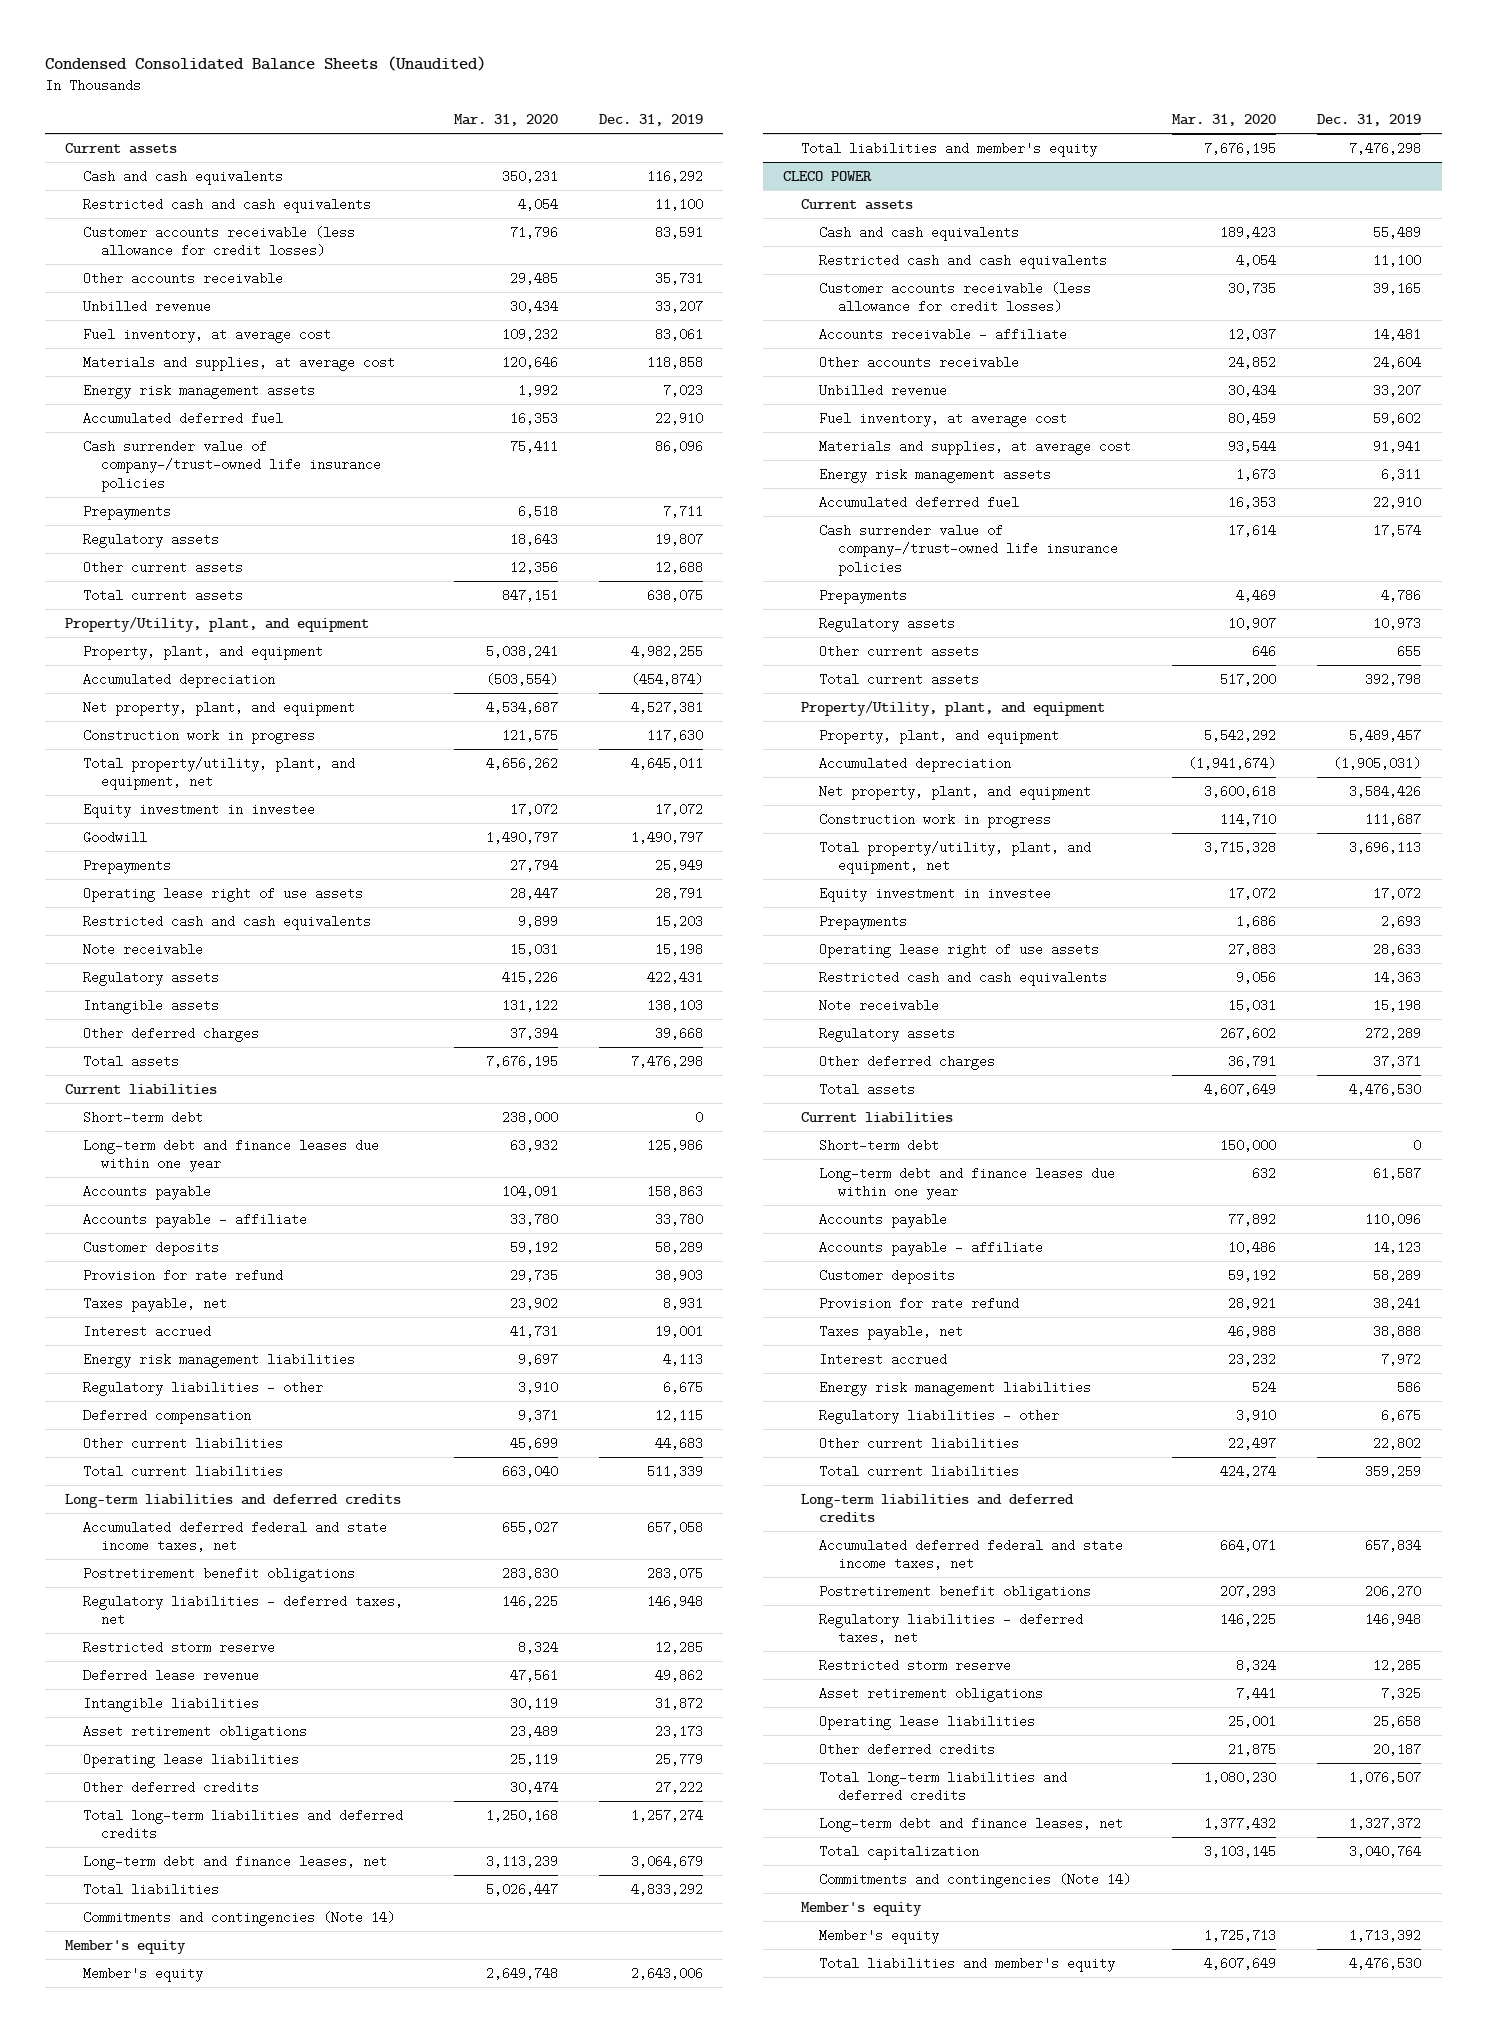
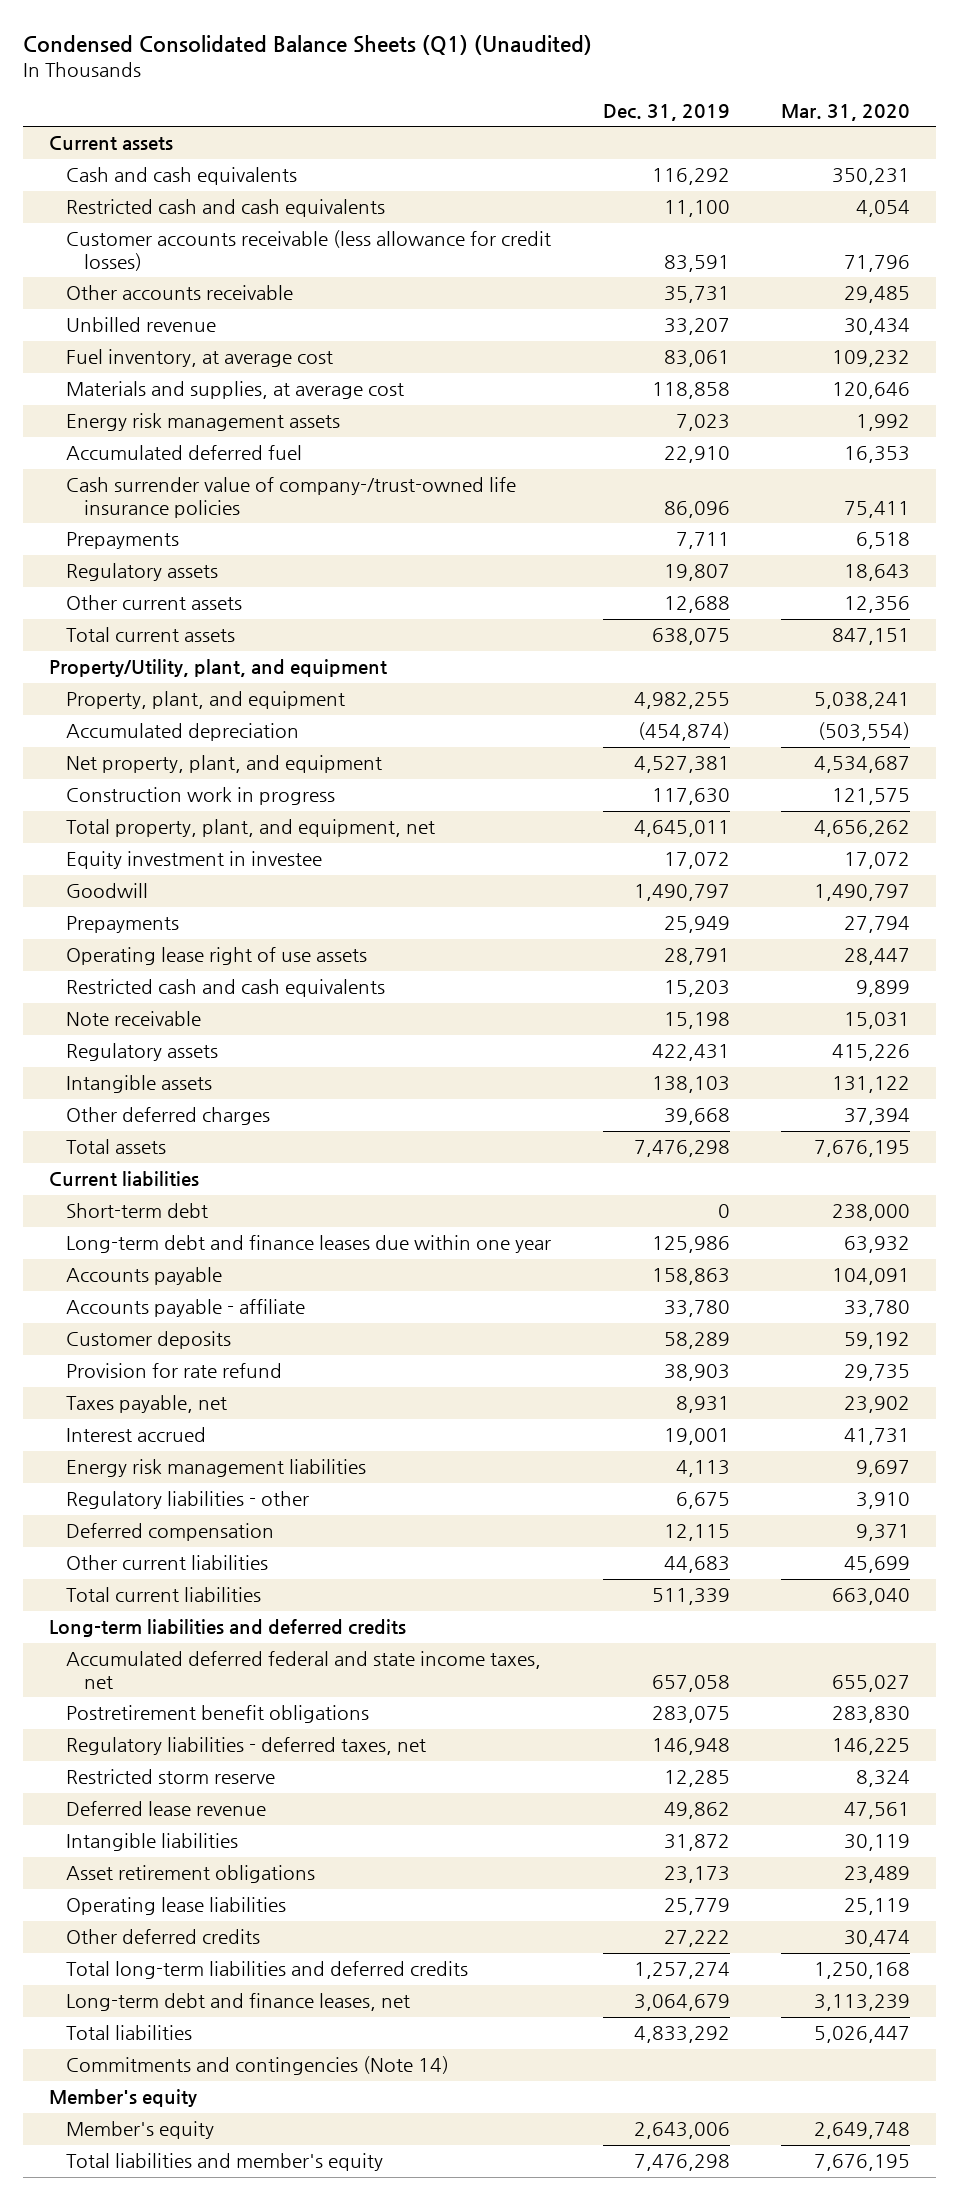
[44,55,486,71] Condensed Consolidated Balance Sheets (Unaudited) -> [22,35,592,56] Condensed Consolidated Balance Sheets (Q1) (Unaudited)
[83,756,356,791] Total property/utility, plant, and equipment, net -> [66,819,436,838] Total property, plant, and equipment, net
[783,170,873,181] CLECO POWER -> none
[801,198,914,210] Current assets -> none
[819,225,1020,241] Cash and cash equivalents -> none
[819,253,1108,269] Restricted cash and cash equivalents -> none
[819,281,1092,314] Customer accounts receivable (less allowance for credit losses) -> none
[819,327,1068,341] Accounts receivable - affiliate -> none
[819,355,1020,369] Other accounts receivable -> none
[819,383,948,397] Unbilled revenue -> none
[819,411,1068,427] Fuel inventory, at average cost -> none
[819,439,1132,455] Materials and supplies, at average cost -> none
[819,467,1052,483] Energy risk management assets -> none
[819,495,1020,509] Accumulated deferred fuel -> none
[819,523,1118,577] Cash surrender value of company-/trust-owned life insurance policies -> none
[819,588,908,604] Prepayments -> none
[819,616,956,632] Regulatory assets -> none
[819,644,980,658] Other current assets -> none
[819,672,980,686] Total current assets -> none
[801,699,1106,716] Property/Utility, plant, and equipment -> none
[819,728,1060,744] Property, plant, and equipment -> none
[819,756,1012,772] Accumulated depreciation -> none
[819,784,1092,800] Net property, plant, and equipment -> none
[819,812,1052,828] Construction work in progress -> none
[819,840,1092,875] Total property/utility, plant, and equipment, net -> none
[819,886,1052,902] Equity investment in investee -> none
[819,914,908,930] Prepayments -> none
[819,942,1100,958] Operating lease right of use assets -> none
[819,970,1108,986] Restricted cash and cash equivalents -> none
[819,998,940,1012] Note receivable -> none
[819,1026,956,1042] Regulatory assets -> none
[819,1054,996,1070] Other deferred charges -> none
[819,1082,916,1096] Total assets -> none
[801,1111,954,1123] Current liabilities -> none
[819,1138,940,1152] Short-term debt -> none
[819,1166,1116,1201] Long-term debt and finance leases due within one year -> none
[819,1212,948,1228] Accounts payable -> none
[819,1240,1044,1256] Accounts payable - affiliate -> none
[819,1268,956,1284] Customer deposits -> none
[819,1296,1020,1310] Provision for rate refund -> none
[819,1324,964,1340] Taxes payable, net -> none
[819,1352,948,1366] Interest accrued -> none
[819,1380,1092,1396] Energy risk management liabilities -> none
[819,1408,1060,1424] Regulatory liabilities - other -> none
[819,1436,1020,1450] Other current liabilities -> none
[819,1464,1020,1478] Total current liabilities -> none
[801,1493,1075,1523] Long-term liabilities and deferred credits -> none
[819,1538,1124,1571] Accumulated deferred federal and state income taxes, net -> none
[819,1584,1092,1600] Postretirement benefit obligations -> none
[819,1612,1084,1645] Regulatory liabilities - deferred taxes, net -> none
[819,1658,1012,1672] Restricted storm reserve -> none
[819,1686,1044,1702] Asset retirement obligations -> none
[819,1714,1036,1730] Operating lease liabilities -> none
[819,1742,996,1756] Other deferred credits -> none
[819,1770,1068,1803] Total long-term liabilities and deferred credits -> none
[819,1816,1124,1832] Long-term debt and finance leases, net -> none
[819,1844,980,1860] Total capitalization -> none
[819,1872,1132,1888] Commitments and contingencies (Note 14) -> none
[801,1901,923,1916] Member's equity -> none
[819,1928,940,1944] Member's equity -> none
[819,1956,1116,1972] Total liabilities and member's equity -> none

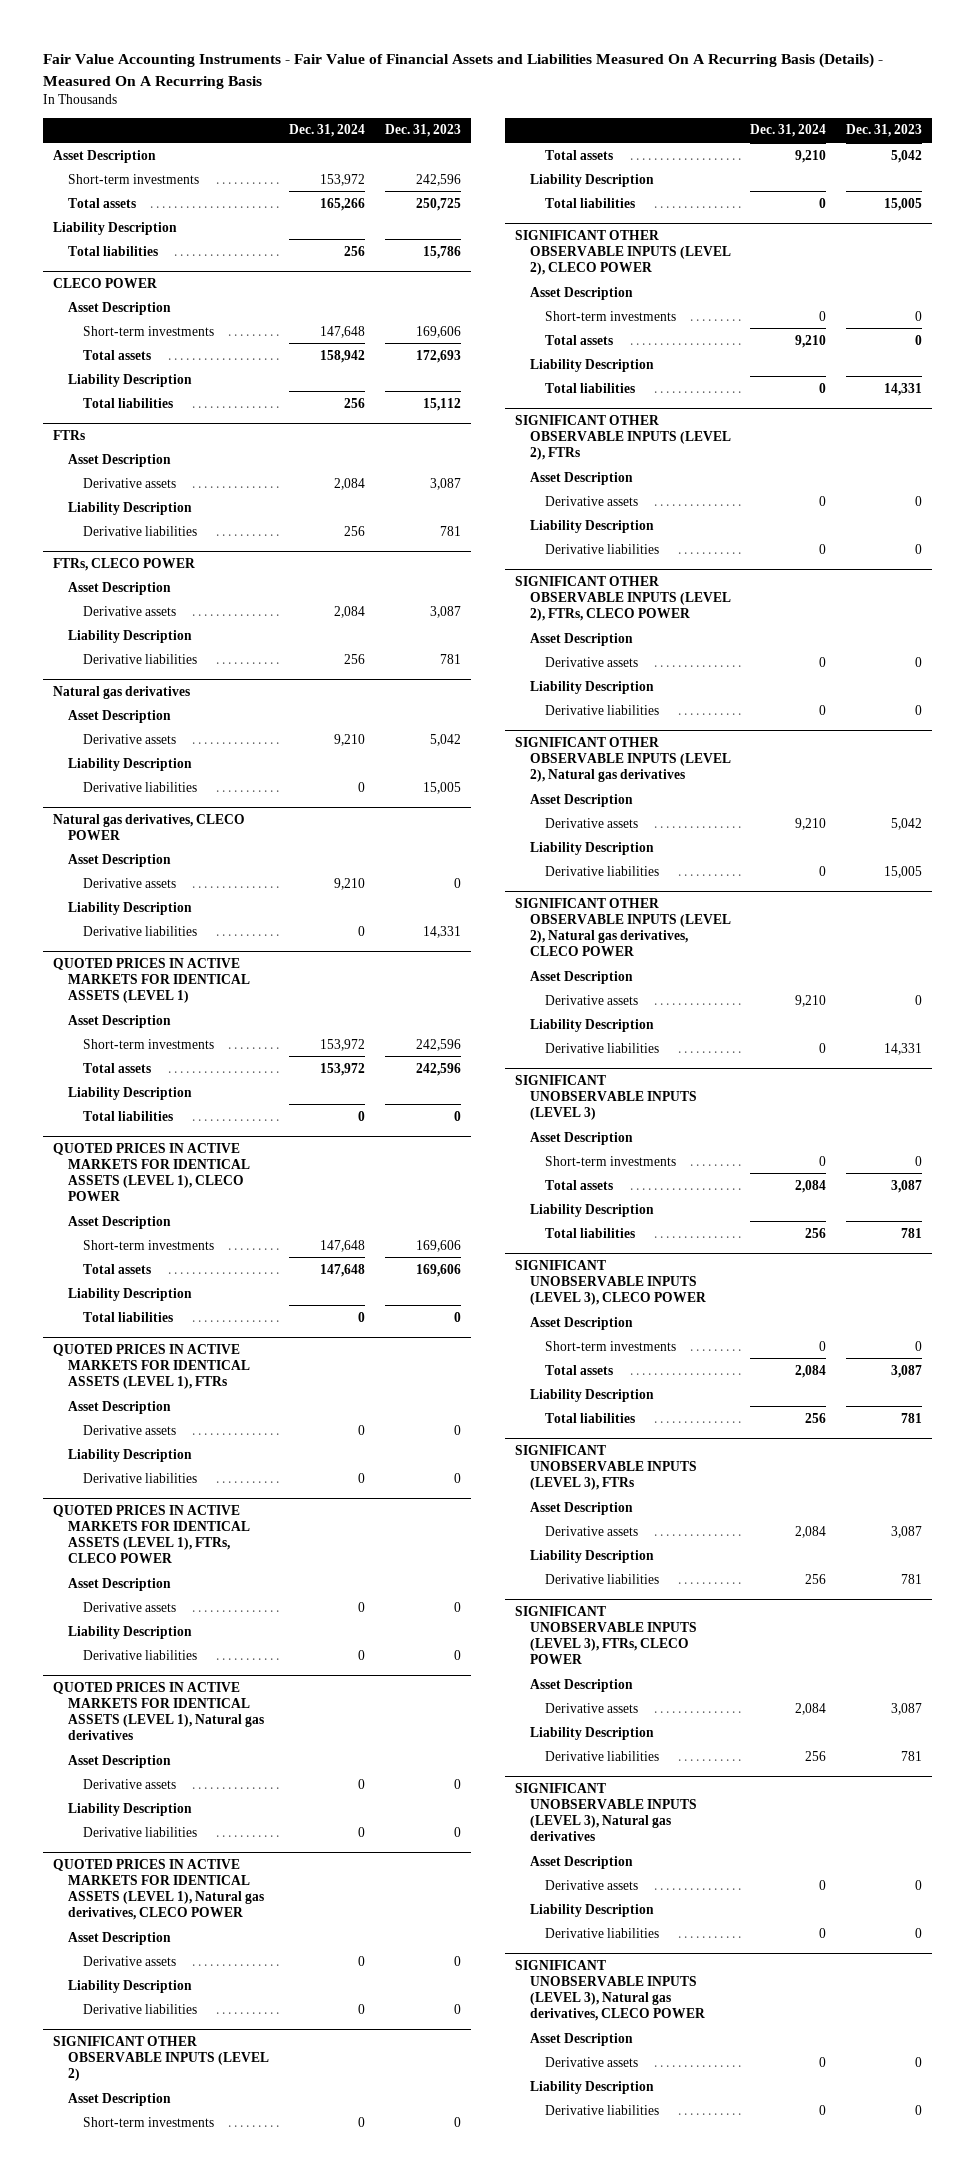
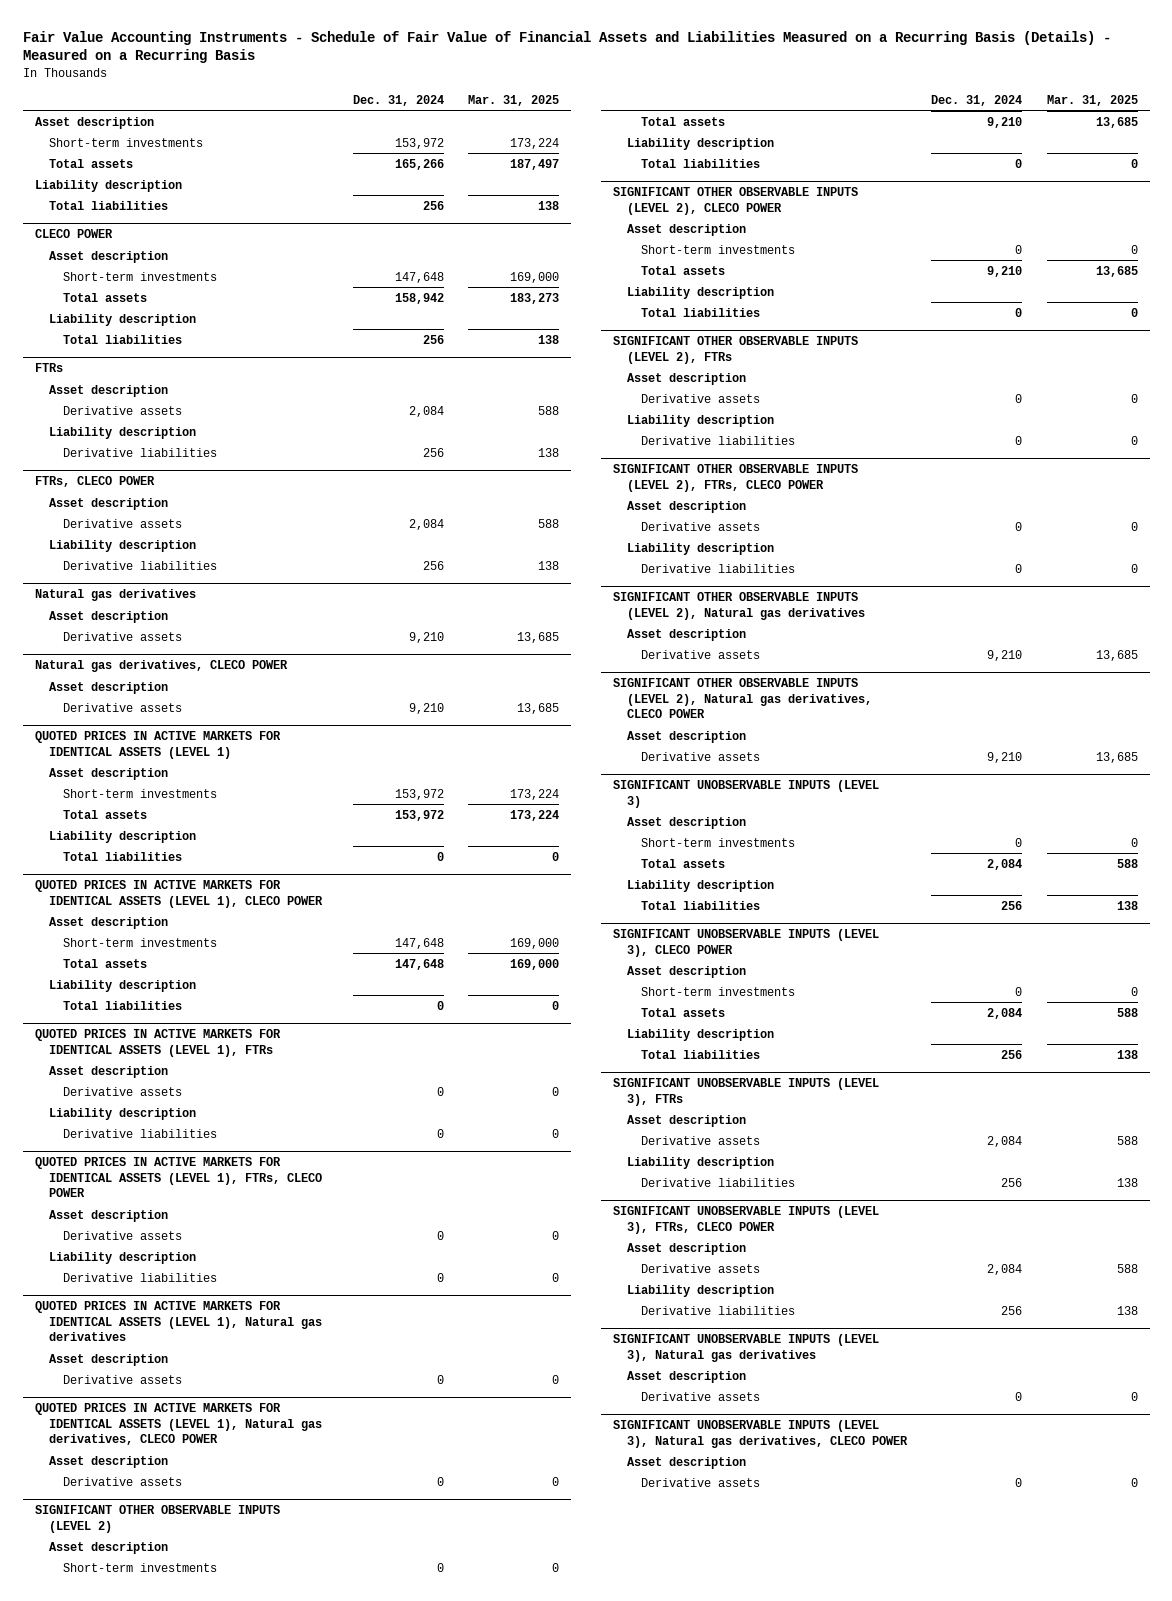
[43,53,884,89] Fair Value Accounting Instruments - Fair Value of Financial Assets and Liabilities Measured On A Recurring Basis (Details) - Measured On A Recurring Basis -> [22,30,1111,64] Fair Value Accounting Instruments - Schedule of Fair Value of Financial Assets and Liabilities Measured on a Recurring Basis (Details) - Measured on a Recurring Basis
[384,124,461,138] Dec. 31, 2023 -> none
none -> [467,94,559,106] Mar. 31, 2025
[53,149,157,163] Asset Description -> [34,116,154,129] Asset description
[53,221,178,235] Liability Description -> [34,179,182,192] Liability description
[68,301,172,315] Asset Description -> [48,250,168,263] Asset description
[68,373,193,387] Liability Description -> [48,313,196,326] Liability description
[68,453,172,467] Asset Description -> [48,384,168,397] Asset description
[68,501,193,515] Liability Description -> [48,426,196,439] Liability description
[68,581,172,595] Asset Description -> [48,497,168,510] Asset description
[68,629,193,643] Liability Description -> [48,539,196,552] Liability description
[68,709,172,723] Asset Description -> [48,610,168,623] Asset description
[68,757,193,771] Liability Description -> none
[83,781,198,792] Derivative liabilities -> none
[68,853,172,867] Asset Description -> [48,681,168,694] Asset description
[68,901,193,915] Liability Description -> none
[83,925,198,936] Derivative liabilities -> none
[68,1014,172,1028] Asset Description -> [48,767,168,780] Asset description
[68,1086,193,1100] Liability Description -> [48,830,196,843] Liability description
[68,1215,172,1229] Asset Description -> [48,916,168,929] Asset description
[68,1287,193,1301] Liability Description -> [48,979,196,992] Liability description
[68,1400,172,1414] Asset Description -> [48,1065,168,1078] Asset description
[68,1448,193,1462] Liability Description -> [48,1107,196,1120] Liability description
[68,1577,172,1591] Asset Description -> [48,1209,168,1222] Asset description
[68,1625,193,1639] Liability Description -> [48,1251,196,1264] Liability description
[68,1754,172,1768] Asset Description -> [48,1353,168,1366] Asset description
[68,1802,193,1816] Liability Description -> none
[83,1826,198,1837] Derivative liabilities -> none
[68,1931,172,1945] Asset Description -> [48,1455,168,1468] Asset description
[68,1979,193,1993] Liability Description -> none
[83,2003,198,2014] Derivative liabilities -> none
[68,2092,172,2106] Asset Description -> [48,1541,168,1554] Asset description
[529,173,654,187] Liability Description -> [627,137,775,150] Liability description
[529,286,633,300] Asset Description -> [627,223,747,236] Asset description
[529,358,654,372] Liability Description -> [627,286,775,299] Liability description
[529,471,633,485] Asset Description -> [627,372,747,385] Asset description
[529,519,654,533] Liability Description -> [627,414,775,427] Liability description
[529,632,633,646] Asset Description -> [627,500,747,513] Asset description
[529,680,654,694] Liability Description -> [627,542,775,555] Liability description
[529,793,633,807] Asset Description -> [627,628,747,641] Asset description
[529,841,654,855] Liability Description -> none
[544,865,659,876] Derivative liabilities -> none
[529,970,633,984] Asset Description -> [627,730,747,743] Asset description
[529,1018,654,1032] Liability Description -> none
[544,1042,659,1053] Derivative liabilities -> none
[529,1131,633,1145] Asset Description -> [627,816,747,829] Asset description
[529,1203,654,1217] Liability Description -> [627,879,775,892] Liability description
[529,1316,633,1330] Asset Description -> [627,965,747,978] Asset description
[529,1388,654,1402] Liability Description -> [627,1028,775,1041] Liability description
[529,1501,633,1515] Asset Description -> [627,1114,747,1127] Asset description
[529,1549,654,1563] Liability Description -> [627,1156,775,1169] Liability description
[529,1678,633,1692] Asset Description -> [627,1242,747,1255] Asset description
[529,1726,654,1740] Liability Description -> [627,1284,775,1297] Liability description
[529,1855,633,1869] Asset Description -> [627,1370,747,1383] Asset description
[529,1903,654,1917] Liability Description -> none
[544,1927,659,1938] Derivative liabilities -> none
[529,2032,633,2046] Asset Description -> [627,1456,747,1469] Asset description
[529,2080,654,2094] Liability Description -> none
[544,2104,659,2115] Derivative liabilities -> none

